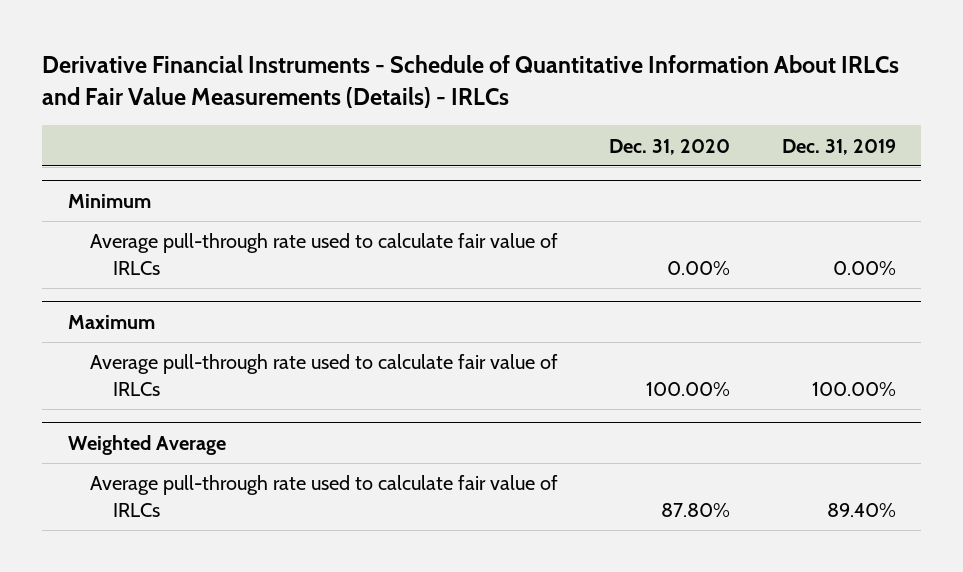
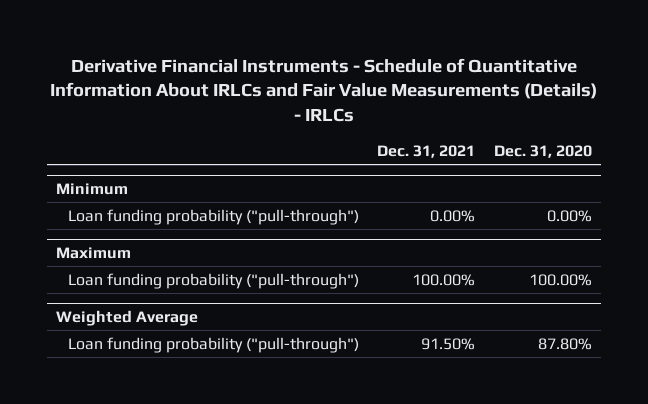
[781,138,896,155] Dec. 31, 2019 -> none
none -> [377,144,476,158] Dec. 31, 2021
[90,233,559,275] Average pull-through rate used to calculate fair value of IRLCs -> [68,208,360,225] Loan funding probability ("pull-through")
[90,354,559,396] Average pull-through rate used to calculate fair value of IRLCs -> [68,272,360,289] Loan funding probability ("pull-through")
[90,475,559,517] Average pull-through rate used to calculate fair value of IRLCs -> [68,336,360,353] Loan funding probability ("pull-through")

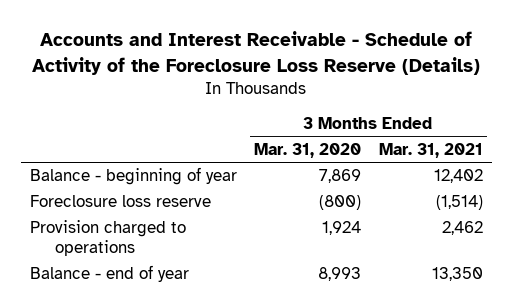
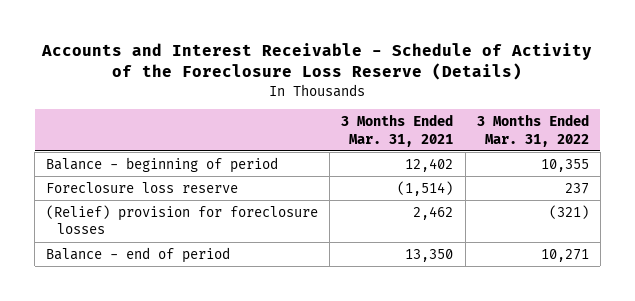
[254,142,362,158] Mar. 31, 2020 -> none
none -> [476,114,589,147] 3 Months Ended Mar. 31, 2022
[29,167,237,186] Balance - beginning of year -> [46,156,279,173] Balance - beginning of period
[29,220,186,257] Provision charged to operations -> [46,204,319,235] (Relief) provision for foreclosure losses
[29,265,189,283] Balance - end of year -> [46,246,231,263] Balance - end of period

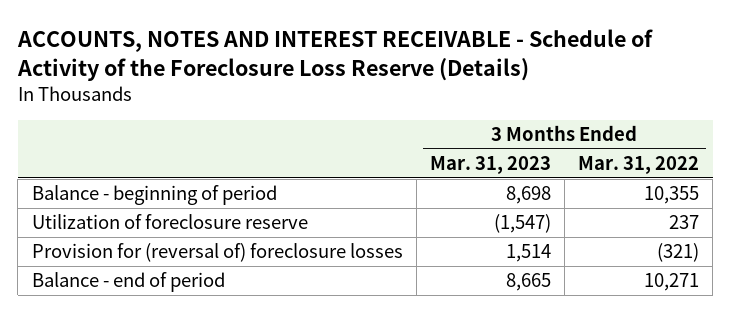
[41,43,593,81] Accounts and Interest Receivable - Schedule of Activity of the Foreclosure Loss Reserve (Details) -> [16,28,653,81] ACCOUNTS, NOTES AND INTEREST RECEIVABLE - Schedule of Activity of the Foreclosure Loss Reserve (Details)
[341,114,454,147] 3 Months Ended Mar. 31, 2021 -> none
none -> [429,155,551,174] Mar. 31, 2023
[46,181,239,193] Foreclosure loss reserve -> [31,214,308,230] Utilization of foreclosure reserve
[46,204,319,235] (Relief) provision for foreclosure losses -> [31,243,403,263] Provision for (reversal of) foreclosure losses

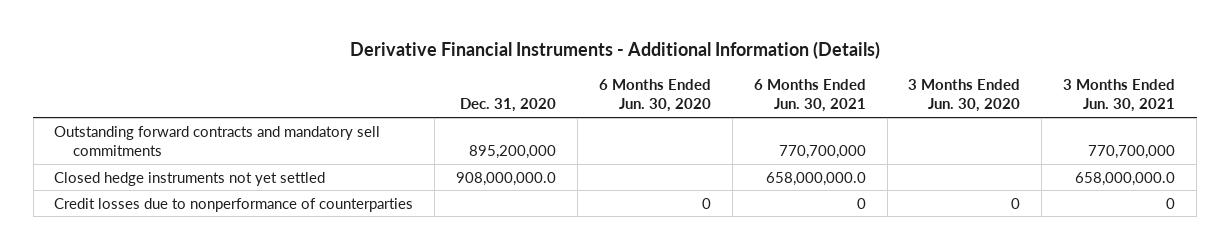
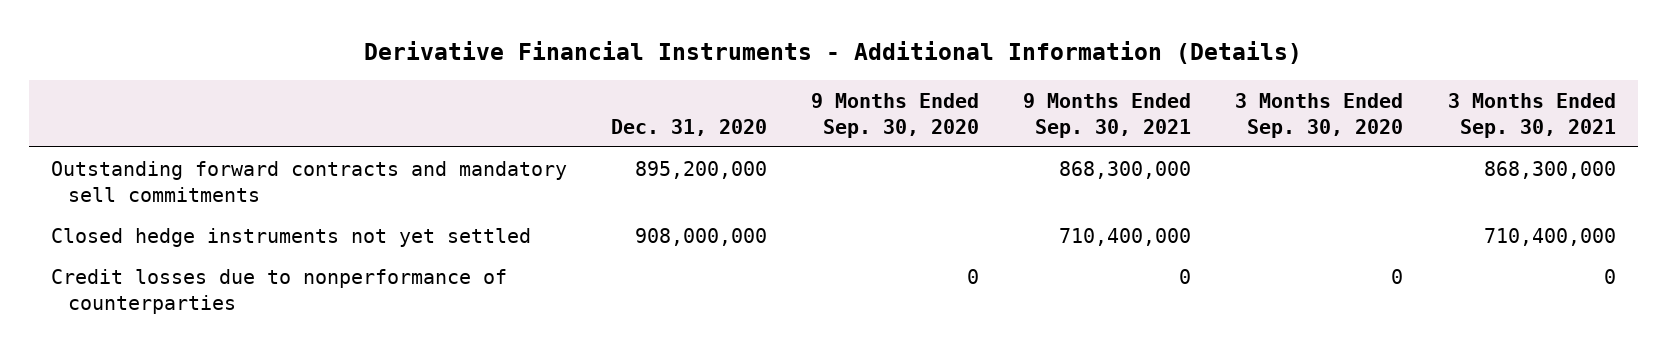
[598,79,711,113] 6 Months Ended Jun. 30, 2020 -> none
[753,79,866,113] 6 Months Ended Jun. 30, 2021 -> none
[908,79,1021,113] 3 Months Ended Jun. 30, 2020 -> none
[1063,79,1176,113] 3 Months Ended Jun. 30, 2021 -> none
none -> [811,92,980,138] 9 Months Ended Sep. 30, 2020
none -> [1023,92,1192,138] 9 Months Ended Sep. 30, 2021
none -> [1235,92,1404,138] 3 Months Ended Sep. 30, 2020
none -> [1447,92,1616,138] 3 Months Ended Sep. 30, 2021
[456,171,557,186] 908,000,000.0 -> [634,227,767,246] 908,000,000

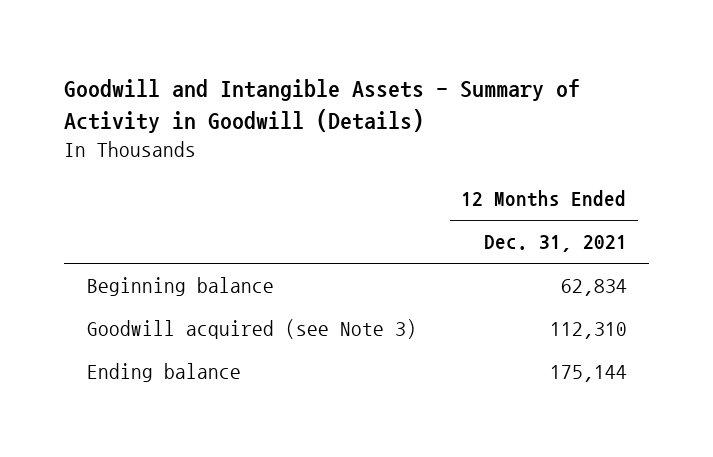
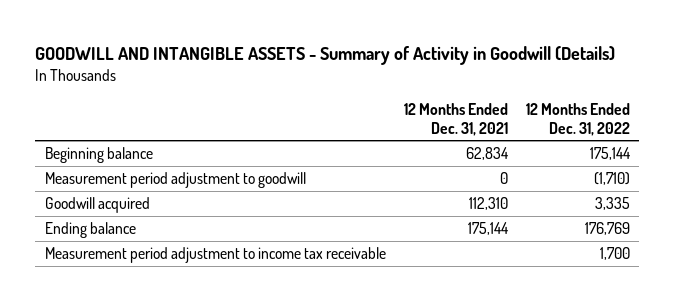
[64,79,581,134] Goodwill and Intangible Assets - Summary of Activity in Goodwill (Details) -> [35,45,616,65] GOODWILL AND INTANGIBLE ASSETS - Summary of Activity in Goodwill (Details)
none -> [526,102,631,136] 12 Months Ended Dec. 31, 2022
none -> [44,172,306,189] Measurement period adjustment to goodwill
[86,319,417,340] Goodwill acquired (see Note 3) -> [44,197,150,214] Goodwill acquired
none -> [44,247,386,264] Measurement period adjustment to income tax receivable

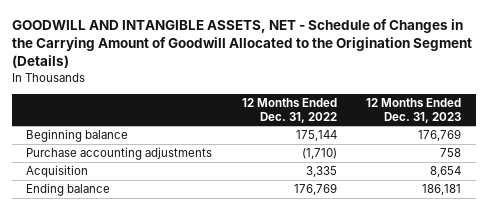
[35,45,616,65] GOODWILL AND INTANGIBLE ASSETS - Summary of Activity in Goodwill (Details) -> [11,18,472,69] GOODWILL AND INTANGIBLE ASSETS, NET - Schedule of Changes in the Carrying Amount of Goodwill Allocated to the Origination Segment (Details)
[403,102,508,136] 12 Months Ended Dec. 31, 2021 -> none
none -> [365,97,461,123] 12 Months Ended Dec. 31, 2023
[44,172,306,189] Measurement period adjustment to goodwill -> [26,147,213,161] Purchase accounting adjustments
[44,197,150,214] Goodwill acquired -> [26,165,89,179] Acquisition
[44,247,386,264] Measurement period adjustment to income tax receivable -> none

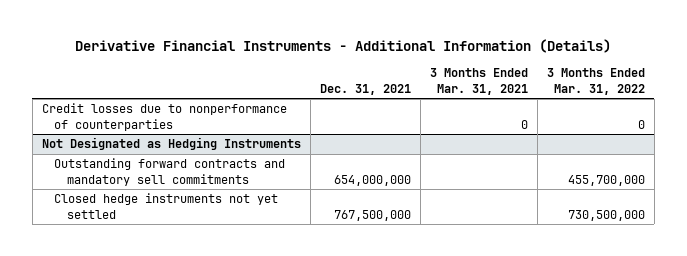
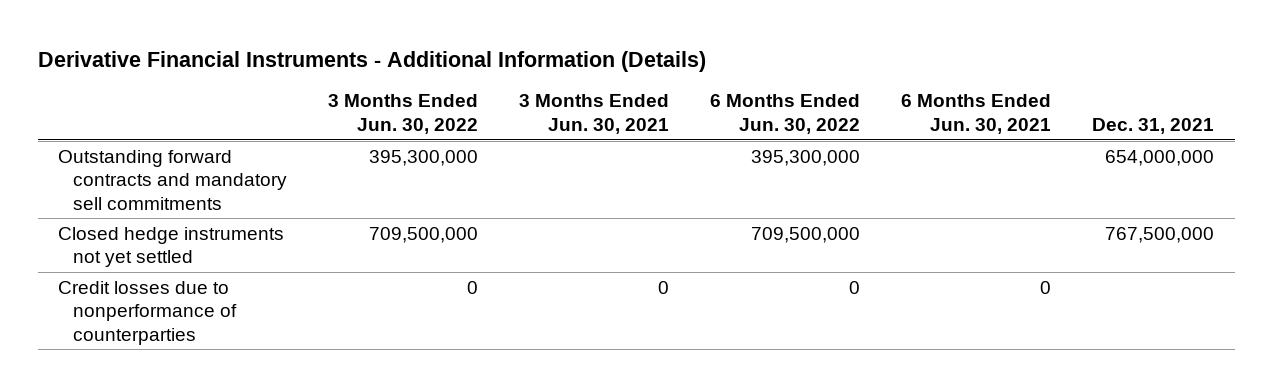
[429,68,528,95] 3 Months Ended Mar. 31, 2021 -> none
[546,68,645,95] 3 Months Ended Mar. 31, 2022 -> none
none -> [327,94,478,135] 3 Months Ended Jun. 30, 2022
none -> [518,94,669,135] 3 Months Ended Jun. 30, 2021
none -> [710,94,861,135] 6 Months Ended Jun. 30, 2022
none -> [901,94,1052,135] 6 Months Ended Jun. 30, 2021
[41,137,301,151] Not Designated as Hedging Instruments -> none
[41,103,287,131] Credit losses due to nonperformance of counterparties -> [58,280,237,345] Credit losses due to nonperformance of counterparties

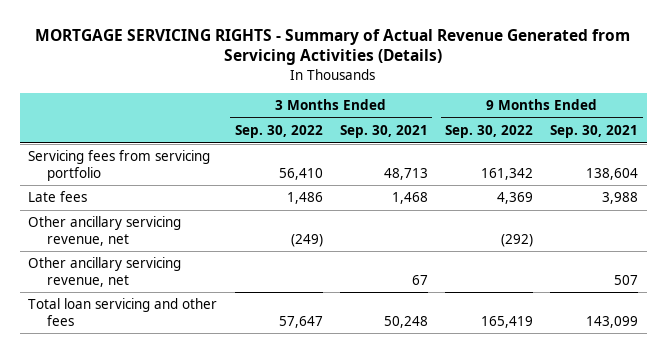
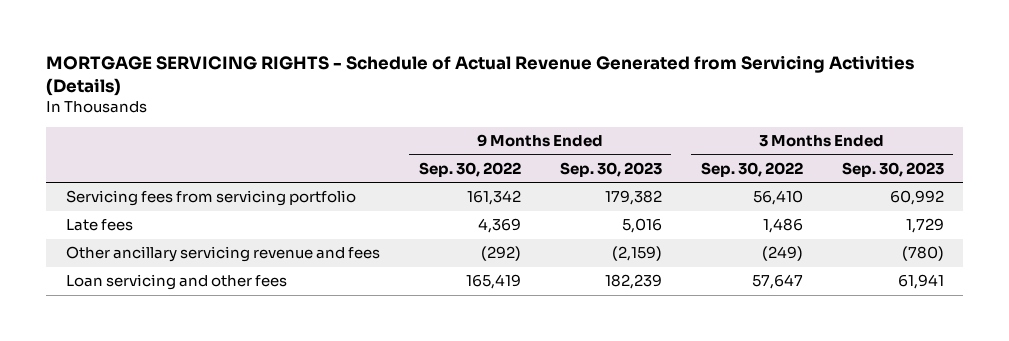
[35,28,631,66] MORTGAGE SERVICING RIGHTS - Summary of Actual Revenue Generated from Servicing Activities (Details) -> [46,55,915,97] MORTGAGE SERVICING RIGHTS - Schedule of Actual Revenue Generated from Servicing Activities (Details)
[339,125,428,139] Sep. 30, 2021 -> none
[550,125,639,139] Sep. 30, 2021 -> none
none -> [559,161,662,177] Sep. 30, 2023
none -> [841,161,944,177] Sep. 30, 2023
[28,257,182,287] Other ancillary servicing revenue, net -> none
[28,216,182,246] Other ancillary servicing revenue, net -> [65,246,380,263] Other ancillary servicing revenue and fees
[28,298,218,326] Total loan servicing and other fees -> [65,274,287,291] Loan servicing and other fees

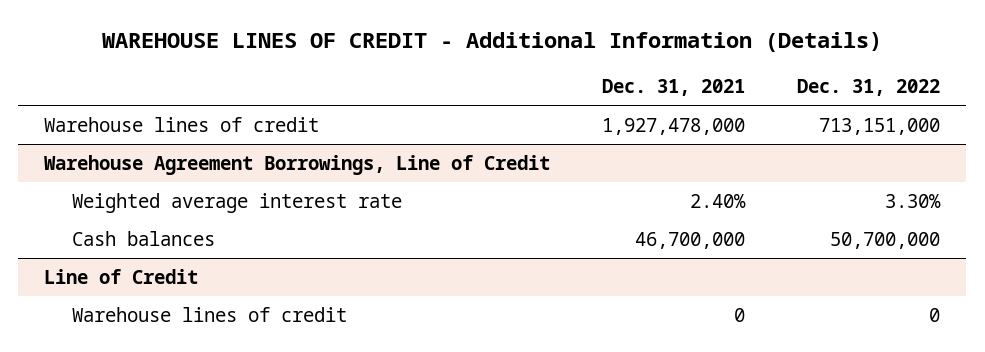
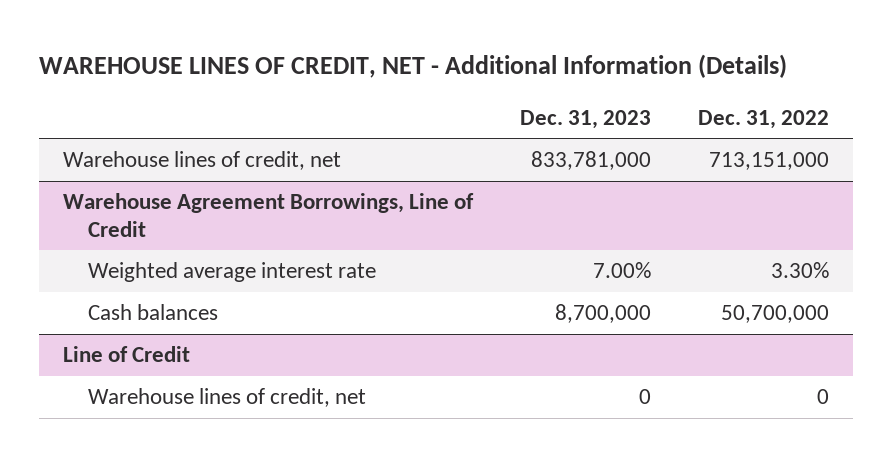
[102,32,883,53] WAREHOUSE LINES OF CREDIT - Additional Information (Details) -> [38,53,787,78] WAREHOUSE LINES OF CREDIT, NET - Additional Information (Details)
[602,79,746,97] Dec. 31, 2021 -> none
none -> [520,109,652,129] Dec. 31, 2023
[44,116,320,132] Warehouse lines of credit -> [62,151,341,171] Warehouse lines of credit, net
[72,306,348,322] Warehouse lines of credit -> [87,388,366,408] Warehouse lines of credit, net

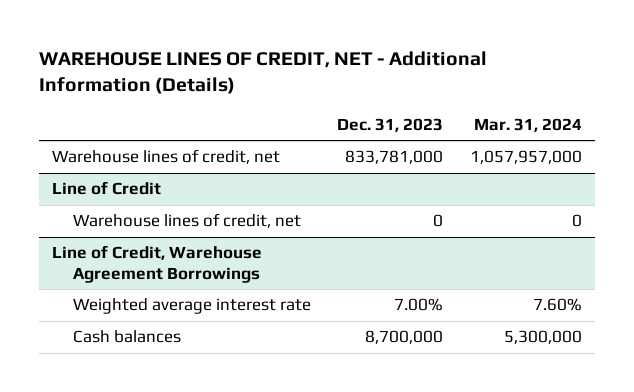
[698,109,830,129] Dec. 31, 2022 -> none
none -> [473,117,582,132] Mar. 31, 2024
[62,193,474,237] Warehouse Agreement Borrowings, Line of Credit -> none
[87,262,376,283] Weighted average interest rate -> none
[87,304,218,321] Cash balances -> none
none -> [52,245,263,283] Line of Credit, Warehouse Agreement Borrowings
none -> [72,298,311,315] Weighted average interest rate
none -> [72,330,181,344] Cash balances

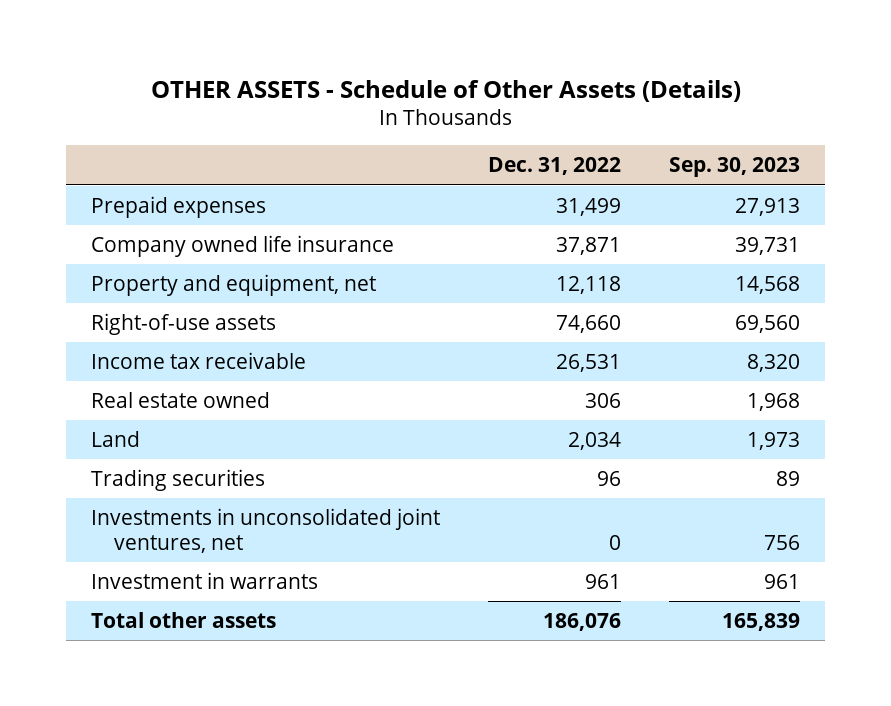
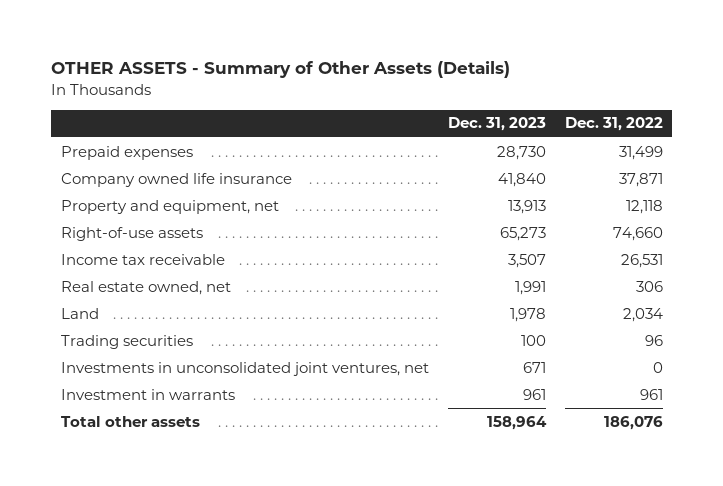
[150,79,741,102] OTHER ASSETS - Schedule of Other Assets (Details) -> [51,61,511,79] OTHER ASSETS - Summary of Other Assets (Details)
[669,157,801,178] Sep. 30, 2023 -> none
none -> [447,117,546,132] Dec. 31, 2023
[90,391,270,408] Real estate owned -> [60,280,231,295] Real estate owned, net

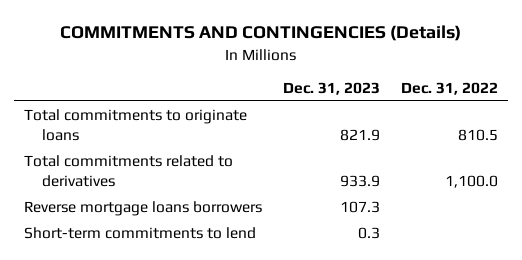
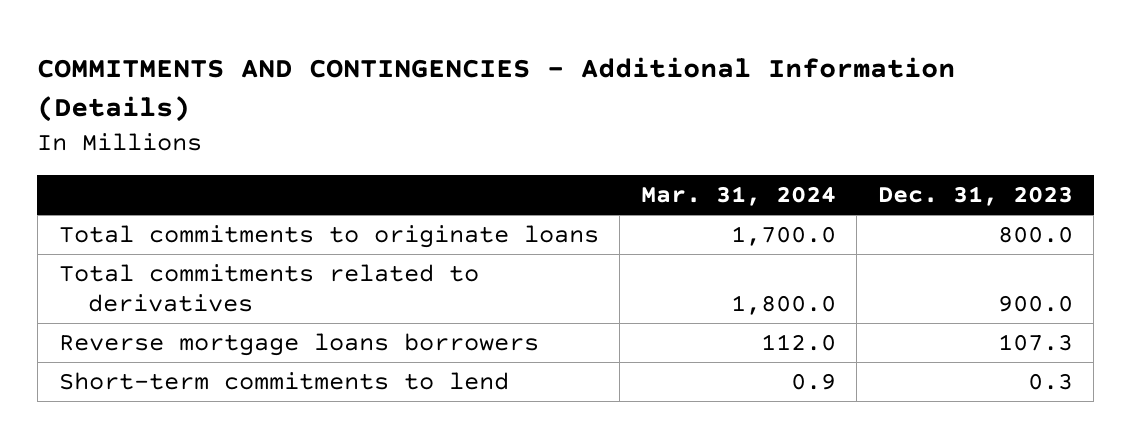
[59,25,461,42] COMMITMENTS AND CONTINGENCIES (Details) -> [37,56,956,122] COMMITMENTS AND CONTINGENCIES - Additional Information (Details)
[400,82,498,96] Dec. 31, 2022 -> none
none -> [640,186,836,207] Mar. 31, 2024
[339,128,380,141] 821.9 -> [997,225,1073,243] 800.0
[339,174,380,187] 933.9 -> [997,295,1073,313] 900.0

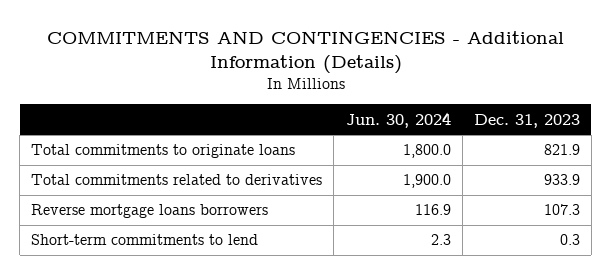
[640,186,836,207] Mar. 31, 2024 -> none
none -> [345,111,451,128] Jun. 30, 2024
[997,225,1073,243] 800.0 -> [543,144,580,156] 821.9
[997,295,1073,313] 900.0 -> [543,174,580,186] 933.9

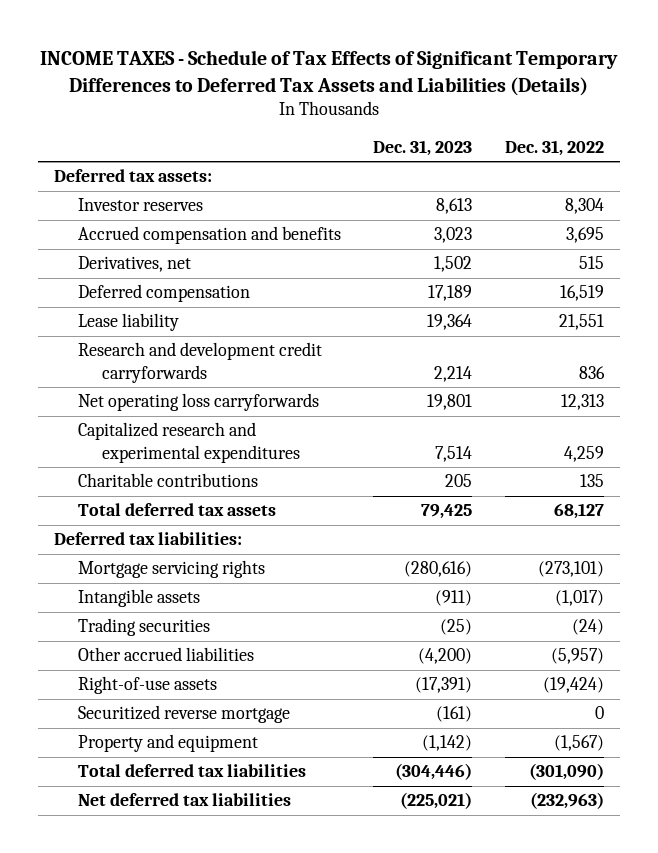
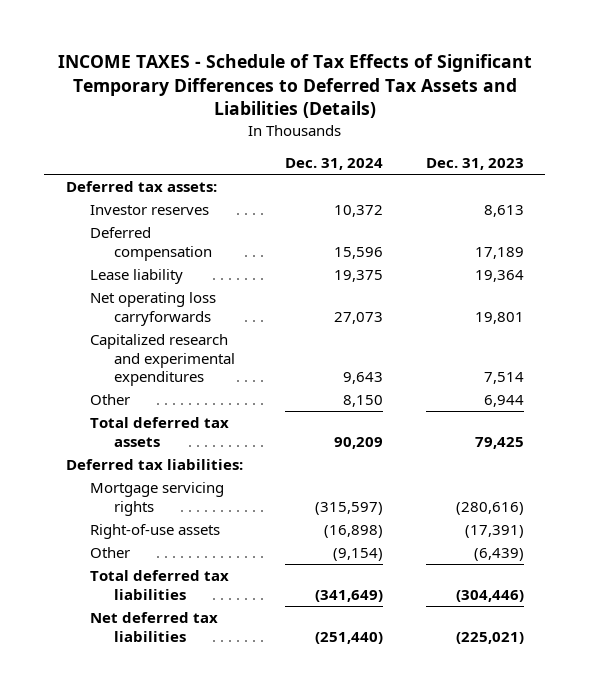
[504,139,604,156] Dec. 31, 2022 -> none
none -> [285,158,384,171] Dec. 31, 2024
[78,226,342,245] Accrued compensation and benefits -> none
[78,256,192,273] Derivatives, net -> none
[78,342,323,383] Research and development credit carryforwards -> none
[78,473,259,488] Charitable contributions -> none
none -> [89,394,130,406] Other
[78,589,201,608] Intangible assets -> none
[78,618,211,637] Trading securities -> none
[78,647,255,662] Other accrued liabilities -> none
[78,705,291,724] Securitized reverse mortgage -> none
[78,734,259,753] Property and equipment -> none
none -> [89,547,130,559] Other

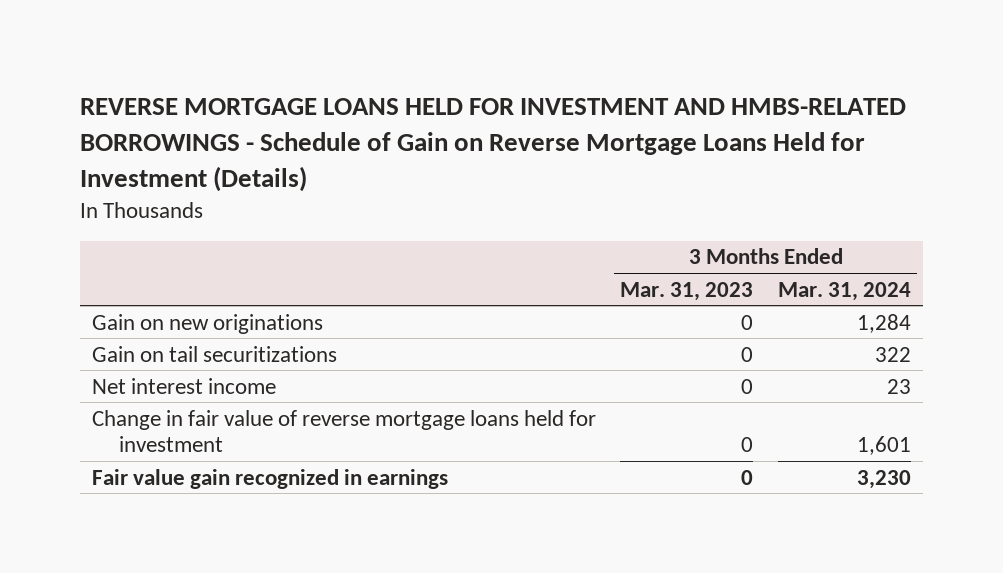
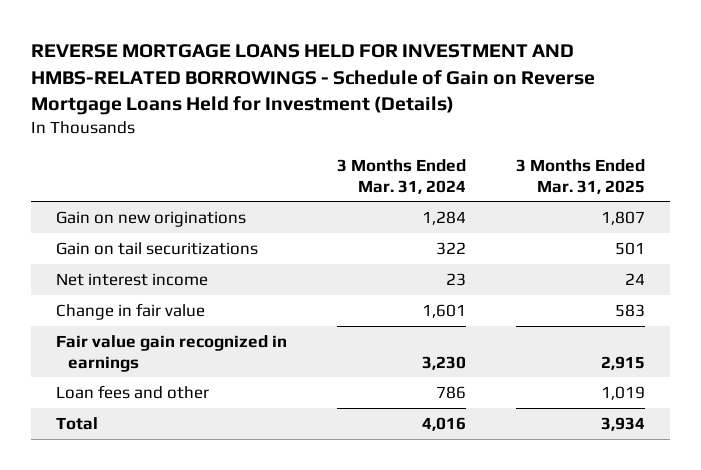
[620,281,754,301] Mar. 31, 2023 -> none
none -> [516,158,646,194] 3 Months Ended Mar. 31, 2025
[91,409,596,453] Change in fair value of reverse mortgage loans held for investment -> [55,302,205,320] Change in fair value
none -> [55,384,209,399] Loan fees and other
none -> [55,416,98,430] Total

